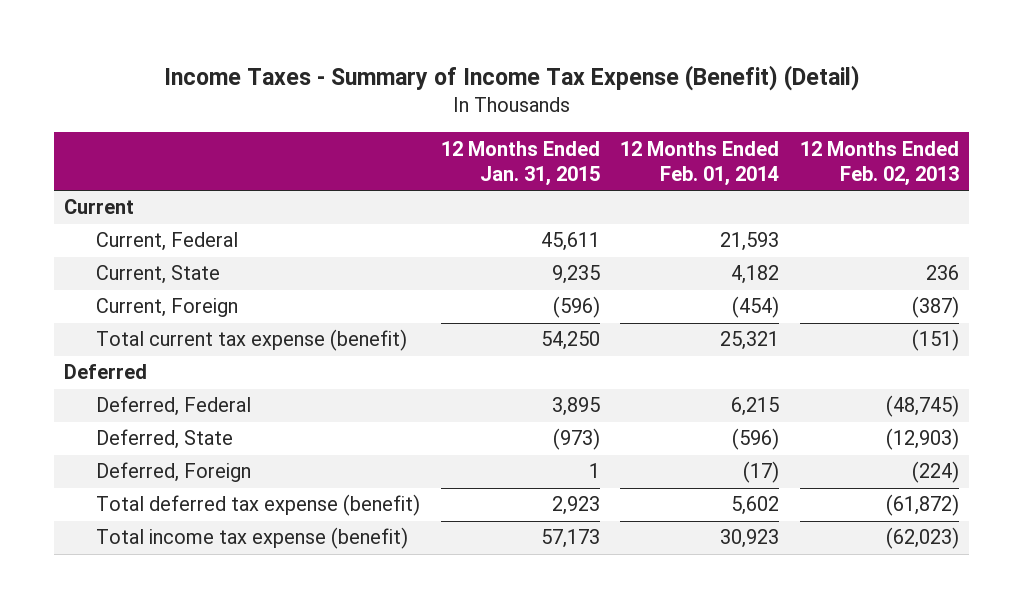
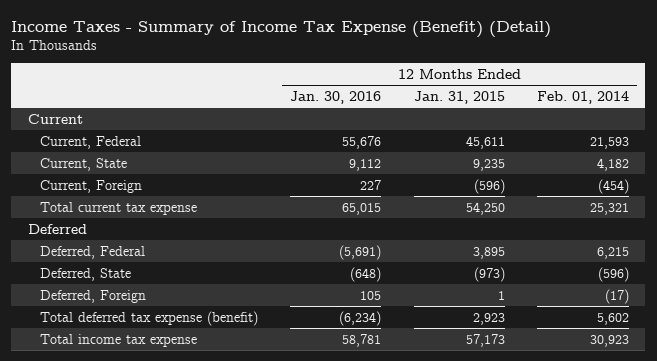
[800,140,960,187] 12 Months Ended Feb. 02, 2013 -> none
none -> [290,90,382,104] Jan. 30, 2016
[95,329,407,352] Total current tax expense (benefit) -> [40,201,198,215] Total current tax expense
[95,527,408,550] Total income tax expense (benefit) -> [40,333,198,347] Total income tax expense

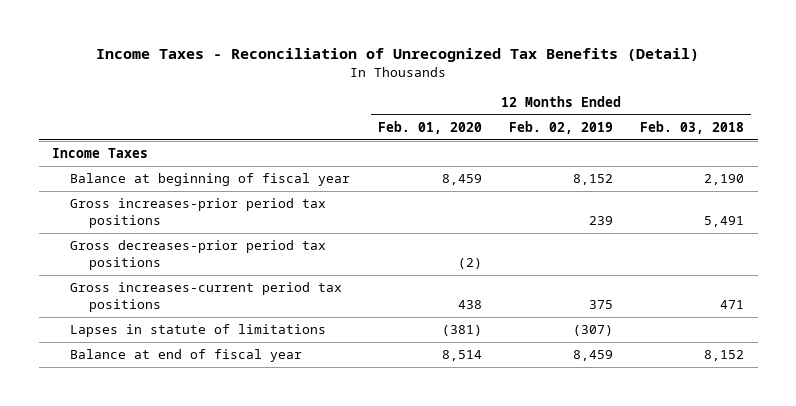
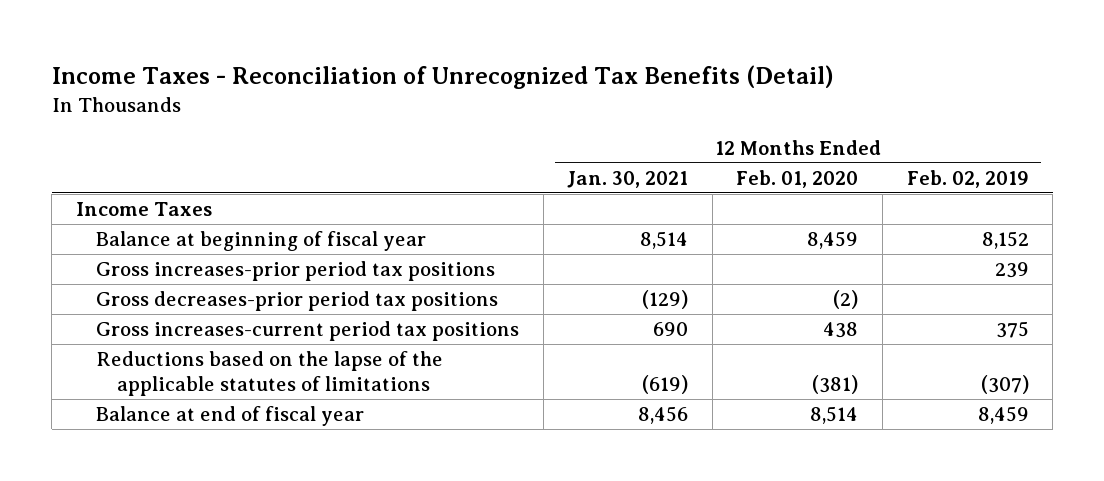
[639,120,744,134] Feb. 03, 2018 -> none
none -> [567,170,689,188] Jan. 30, 2021
[70,324,327,338] Lapses in statute of limitations -> [96,351,444,396] Reductions based on the lapse of the applicable statutes of limitations

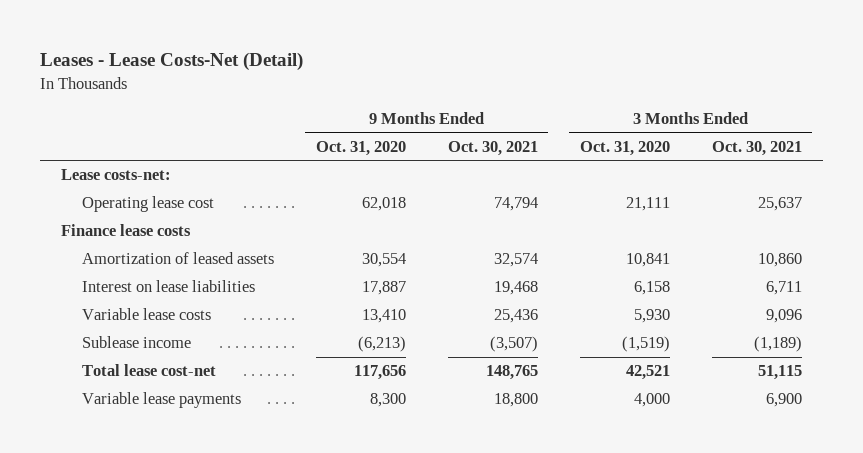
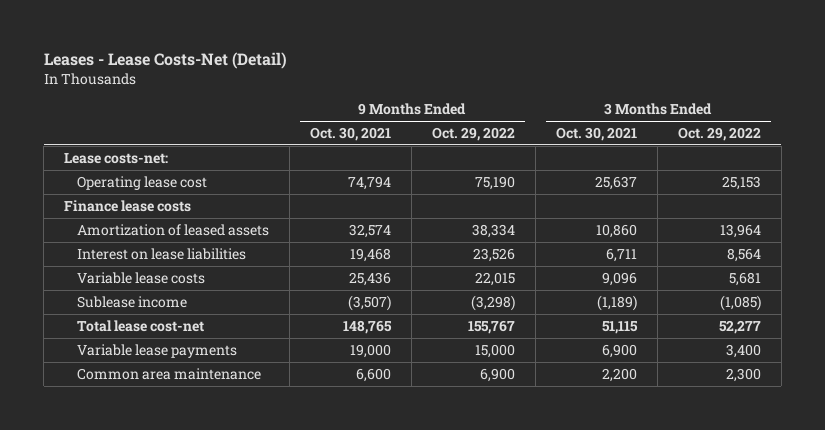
[315,141,406,157] Oct. 31, 2020 -> none
[579,141,670,157] Oct. 31, 2020 -> none
none -> [431,126,515,141] Oct. 29, 2022
none -> [677,126,761,141] Oct. 29, 2022
[493,393,538,408] 18,800 -> [349,343,391,358] 19,000
none -> [76,367,261,380] Common area maintenance

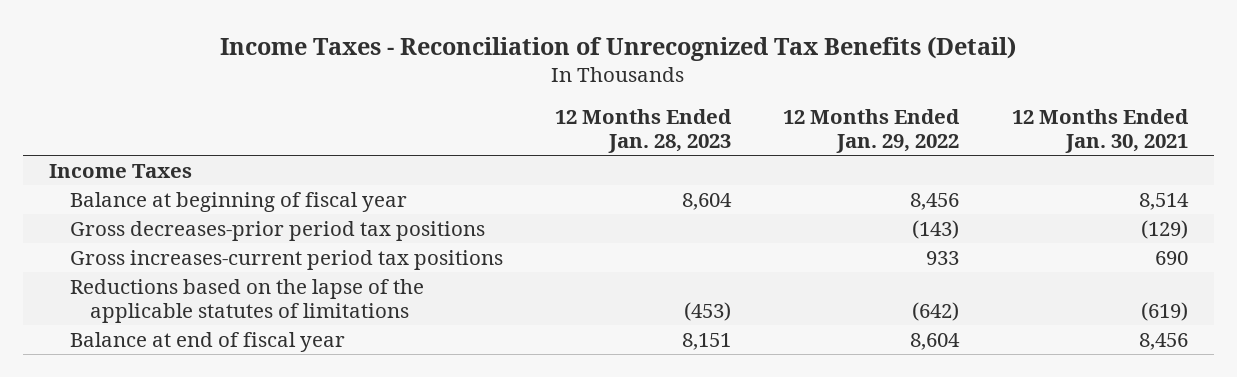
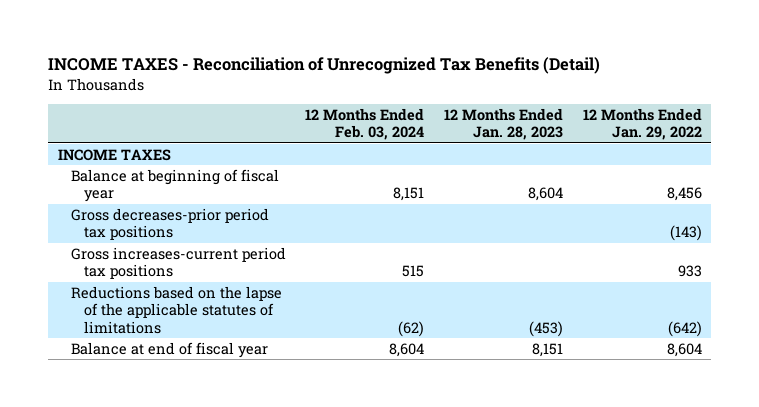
[220,35,1017,61] Income Taxes - Reconciliation of Unrecognized Tax Benefits (Detail) -> [48,57,601,75] INCOME TAXES - Reconciliation of Unrecognized Tax Benefits (Detail)
[1011,109,1189,154] 12 Months Ended Jan. 30, 2021 -> none
none -> [305,107,425,141] 12 Months Ended Feb. 03, 2024
[49,163,193,178] Income Taxes -> [57,148,171,161] INCOME TAXES

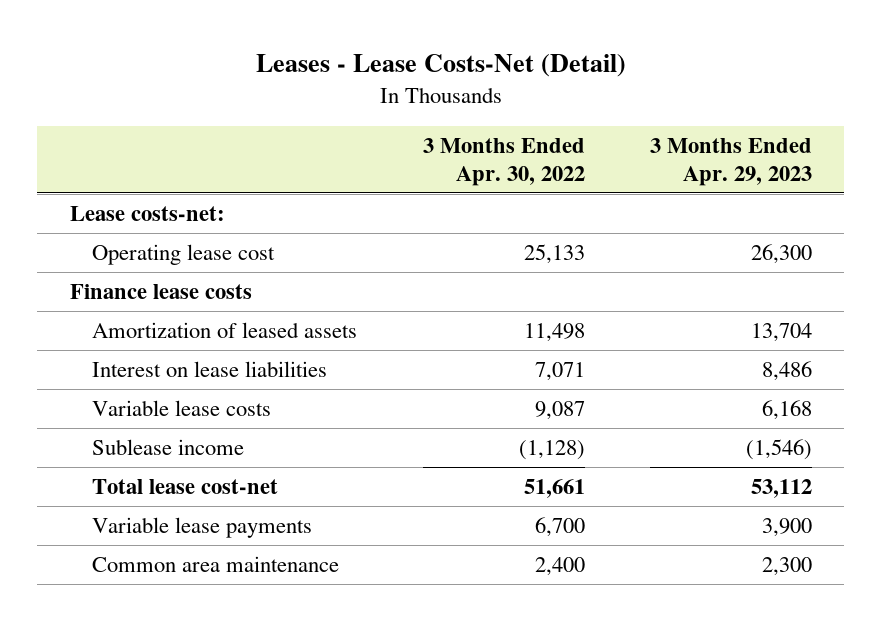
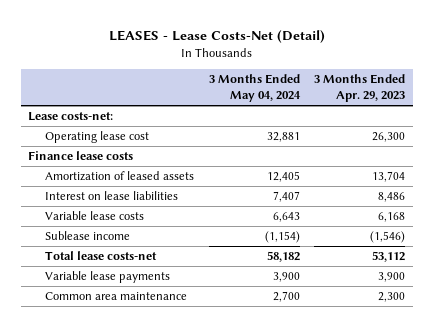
[255,54,626,78] Leases - Lease Costs-Net (Detail) -> [108,30,325,44] LEASES - Lease Costs-Net (Detail)
[422,137,585,186] 3 Months Ended Apr. 30, 2022 -> none
none -> [208,74,301,103] 3 Months Ended May 04, 2024
[92,479,279,495] Total lease cost-net -> [44,251,157,261] Total lease costs-net

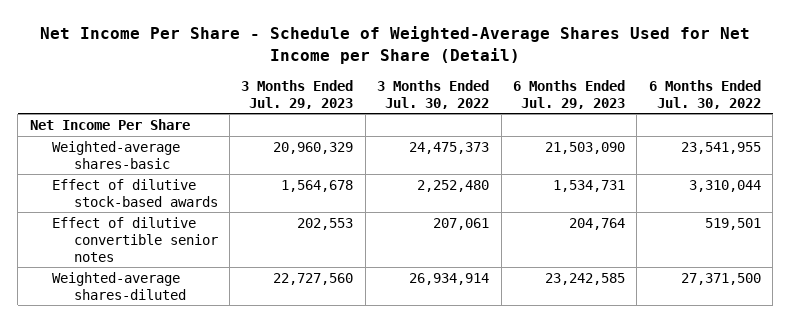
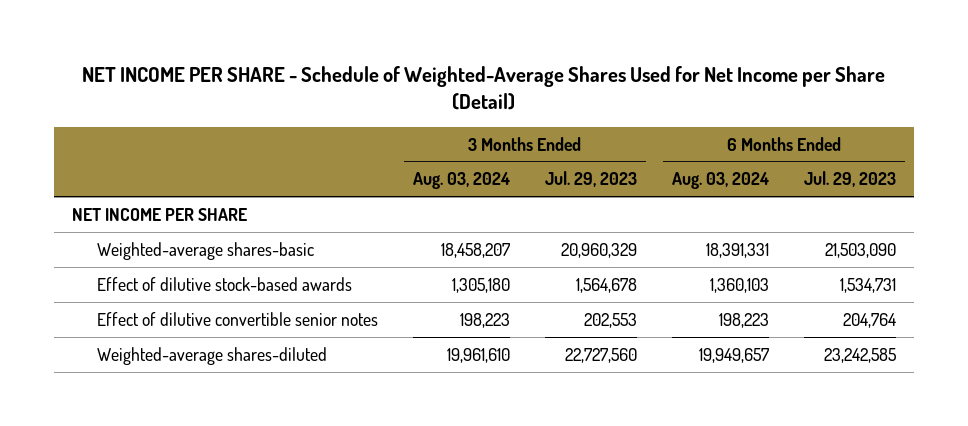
[40,26,751,64] Net Income Per Share - Schedule of Weighted-Average Shares Used for Net Income per Share (Detail) -> [81,65,885,111] NET INCOME PER SHARE - Schedule of Weighted-Average Shares Used for Net Income per Share (Detail)
[377,79,490,109] 3 Months Ended Jul. 30, 2022 -> none
[648,79,761,109] 6 Months Ended Jul. 30, 2022 -> none
none -> [412,172,510,190] Aug. 03, 2024
none -> [672,172,770,190] Aug. 03, 2024
[29,118,190,130] Net Income Per Share -> [71,207,247,221] NET INCOME PER SHARE

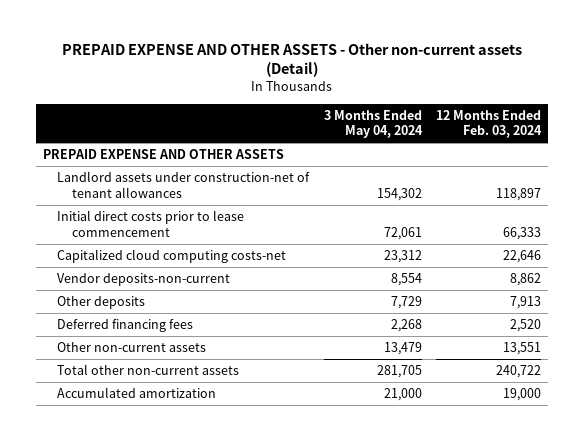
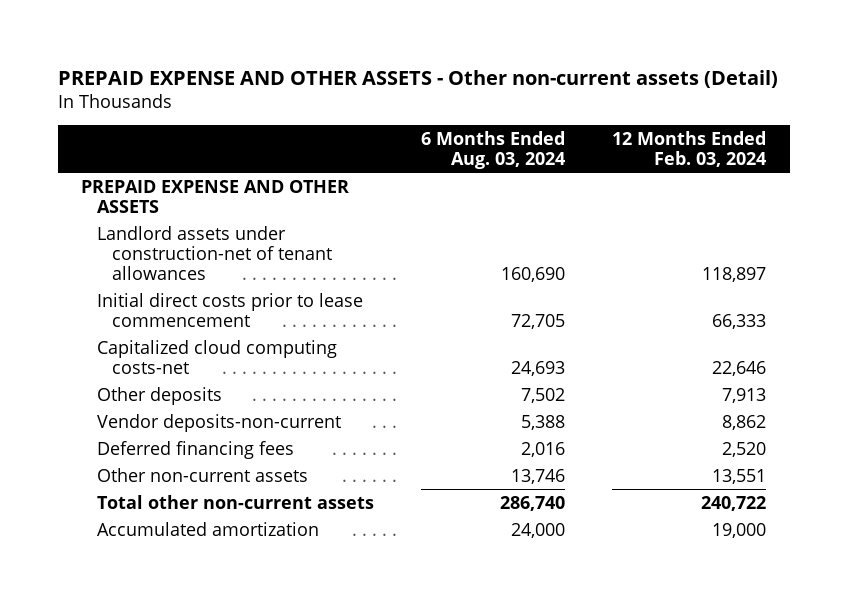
[323,109,423,139] 3 Months Ended May 04, 2024 -> none
none -> [421,130,566,170] 6 Months Ended Aug. 03, 2024
[57,273,231,287] Vendor deposits-non-current -> [96,413,341,432] Vendor deposits-non-current

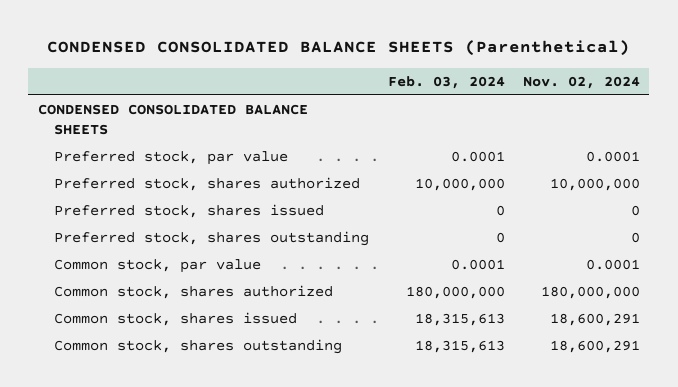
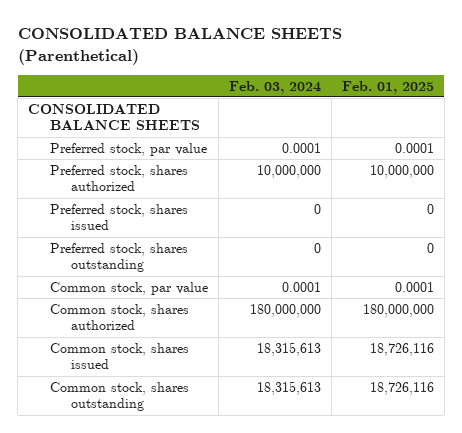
[46,40,630,57] CONDENSED CONSOLIDATED BALANCE SHEETS (Parenthetical) -> [17,28,342,66] CONSOLIDATED BALANCE SHEETS (Parenthetical)
[523,75,641,89] Nov. 02, 2024 -> none
none -> [341,80,434,94] Feb. 01, 2025
[37,104,308,135] CONDENSED CONSOLIDATED BALANCE SHEETS -> [28,103,200,131] CONSOLIDATED BALANCE SHEETS

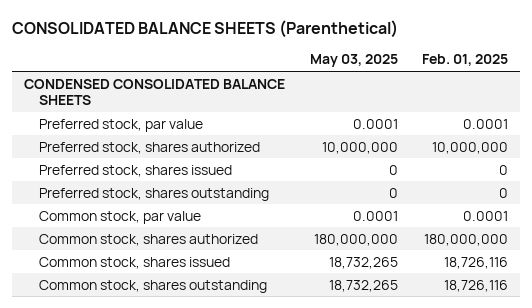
[228,80,321,94] Feb. 03, 2024 -> none
none -> [309,54,398,68] May 03, 2025
[28,103,200,131] CONSOLIDATED BALANCE SHEETS -> [24,78,286,106] CONDENSED CONSOLIDATED BALANCE SHEETS

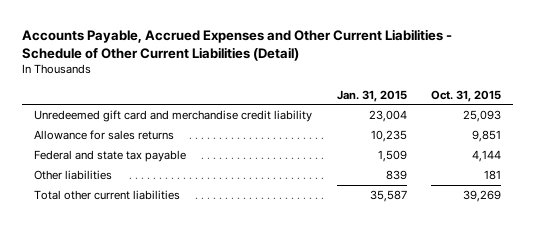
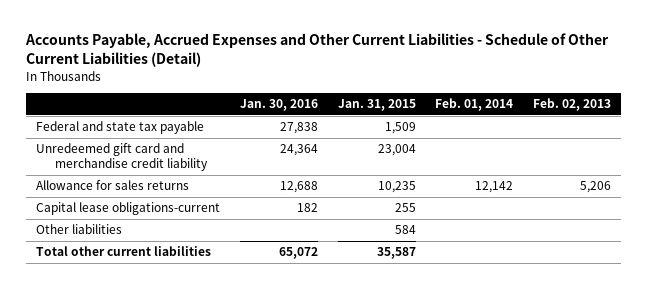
[431,89,502,102] Oct. 31, 2015 -> none
none -> [239,99,318,112] Jan. 30, 2016
none -> [435,98,514,112] Feb. 01, 2014
none -> [532,98,611,112] Feb. 02, 2013
[33,149,186,162] Federal and state tax payable -> [36,121,205,135] Federal and state tax payable
none -> [36,202,221,216] Capital lease obligations-current
[385,169,407,180] 839 -> [394,225,416,235] 584

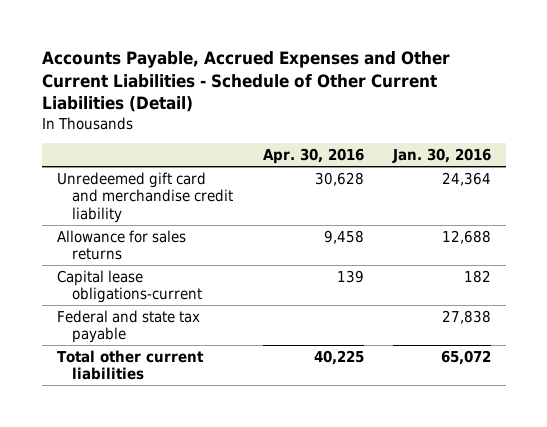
[337,99,416,112] Jan. 31, 2015 -> none
[435,98,514,112] Feb. 01, 2014 -> none
[532,98,611,112] Feb. 02, 2013 -> none
none -> [262,147,364,164] Apr. 30, 2016
[36,224,123,235] Other liabilities -> none
[36,121,205,135] Federal and state tax payable -> [56,309,200,344] Federal and state tax payable

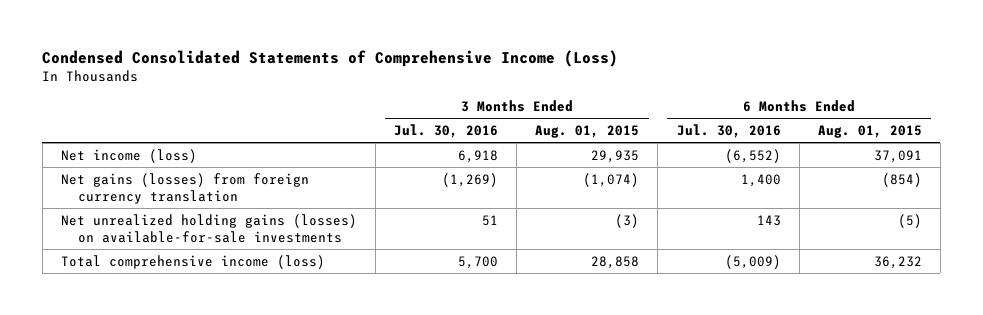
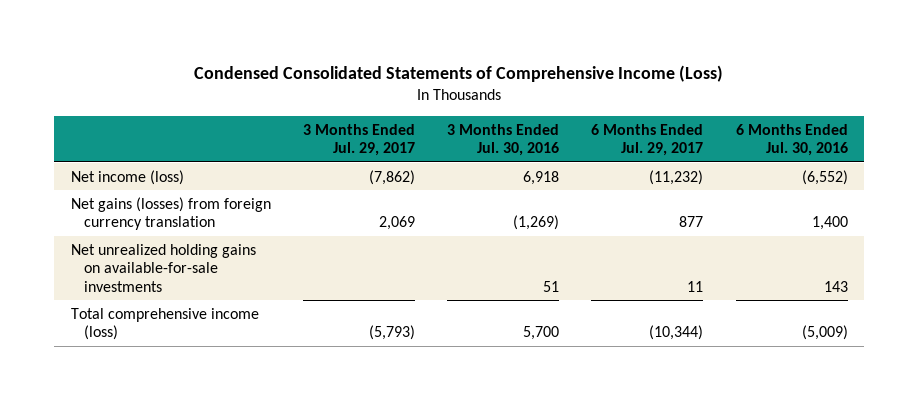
[535,125,640,139] Aug. 01, 2015 -> none
[817,125,922,139] Aug. 01, 2015 -> none
none -> [302,123,415,157] 3 Months Ended Jul. 29, 2017
none -> [591,123,704,157] 6 Months Ended Jul. 29, 2017
[60,213,357,243] Net unrealized holding gains (losses) on available-for-sale investments -> [70,243,256,292] Net unrealized holding gains on available-for-sale investments

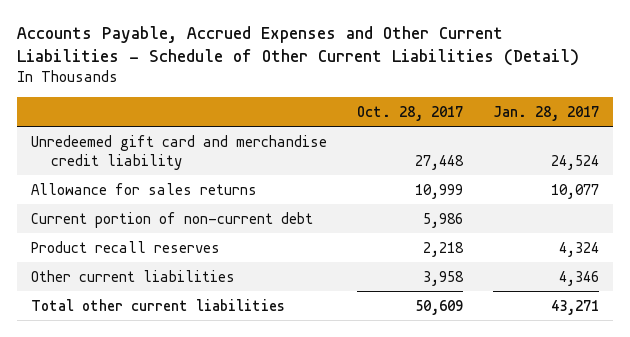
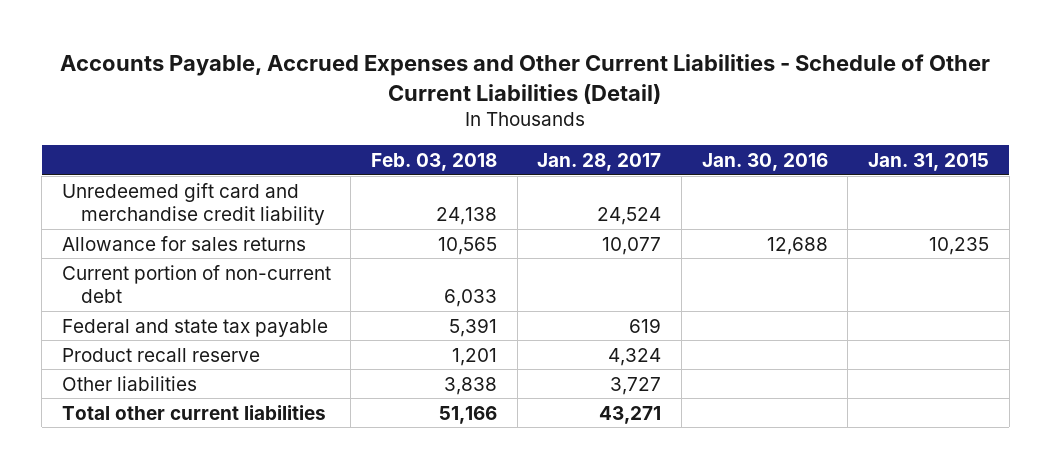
[356,105,463,121] Oct. 28, 2017 -> none
none -> [371,152,498,171] Feb. 03, 2018
none -> [701,152,828,171] Jan. 30, 2016
none -> [868,152,990,171] Jan. 31, 2015
none -> [61,318,328,337] Federal and state tax payable
[31,240,221,253] Product recall reserves -> [61,347,260,362] Product recall reserve
[31,269,236,282] Other current liabilities -> [61,375,197,391] Other liabilities
[558,270,599,286] 4,346 -> [610,376,662,395] 3,727

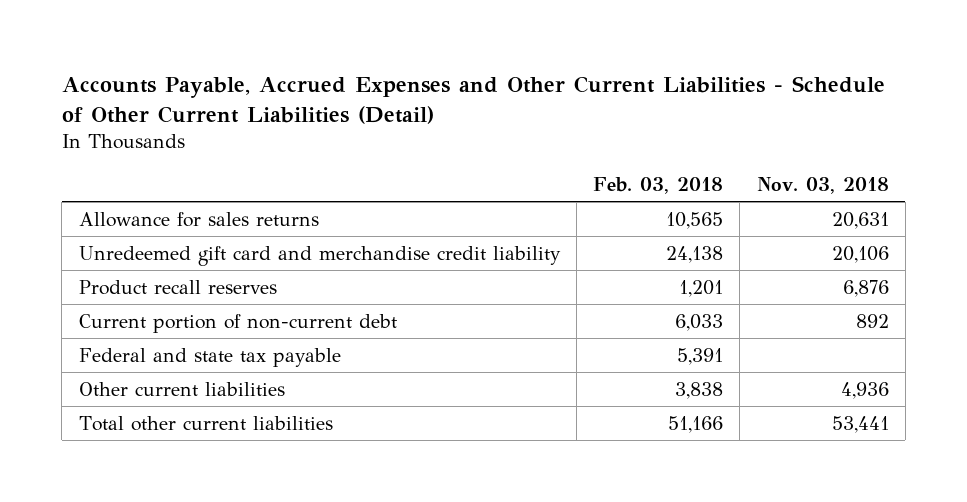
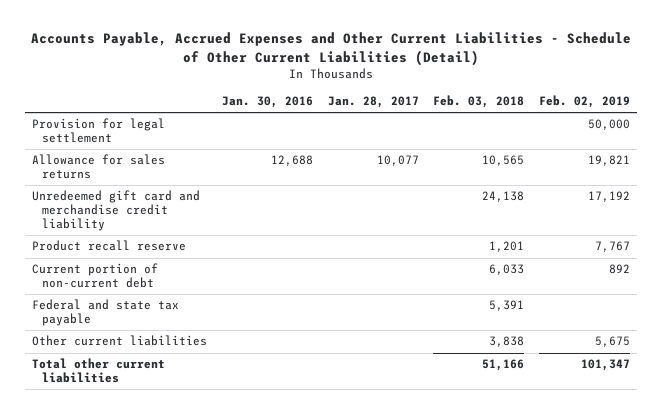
[756,176,889,194] Nov. 03, 2018 -> none
none -> [221,95,313,108] Jan. 30, 2016
none -> [327,95,419,108] Jan. 28, 2017
none -> [538,94,630,108] Feb. 02, 2019
none -> [32,118,166,144] Provision for legal settlement
[78,279,277,295] Product recall reserves -> [32,240,187,252] Product recall reserve

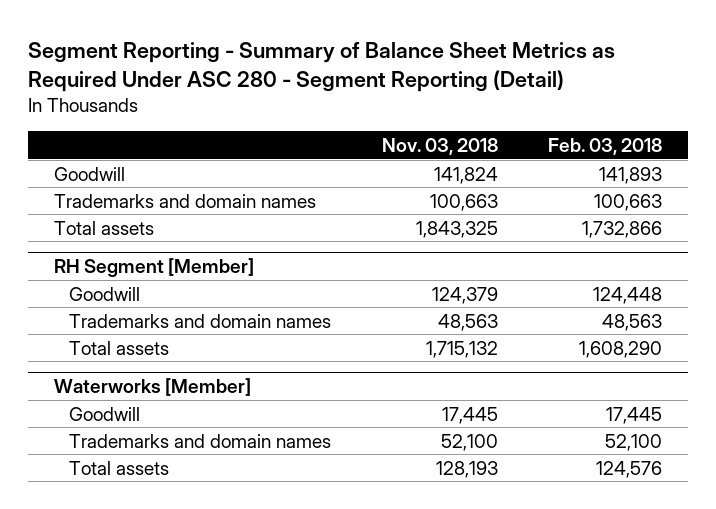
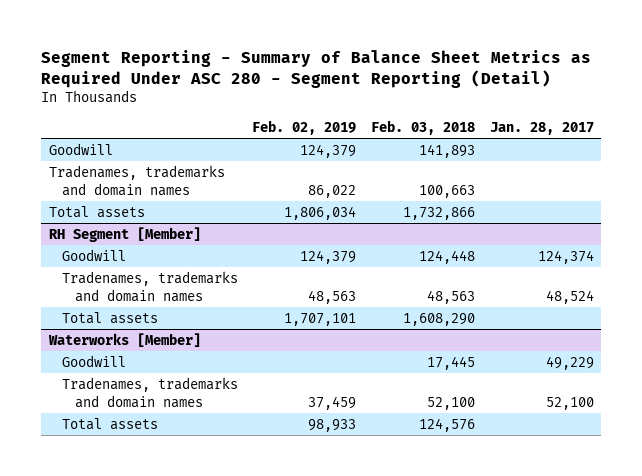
[381,137,498,155] Nov. 03, 2018 -> none
none -> [252,119,357,135] Feb. 02, 2019
none -> [489,121,594,135] Jan. 28, 2017
[53,193,316,208] Trademarks and domain names -> [48,164,225,196] Tradenames, trademarks and domain names
[69,313,332,328] Trademarks and domain names -> [61,270,238,302] Tradenames, trademarks and domain names
[69,433,332,448] Trademarks and domain names -> [61,376,238,408] Tradenames, trademarks and domain names

